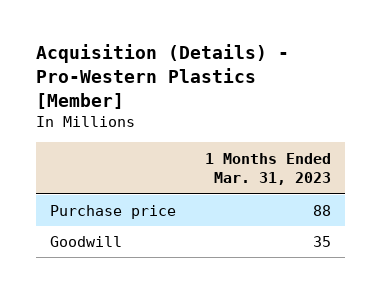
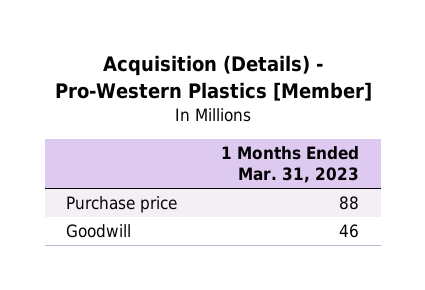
[312,236,331,248] 35 -> [338,224,359,239] 46

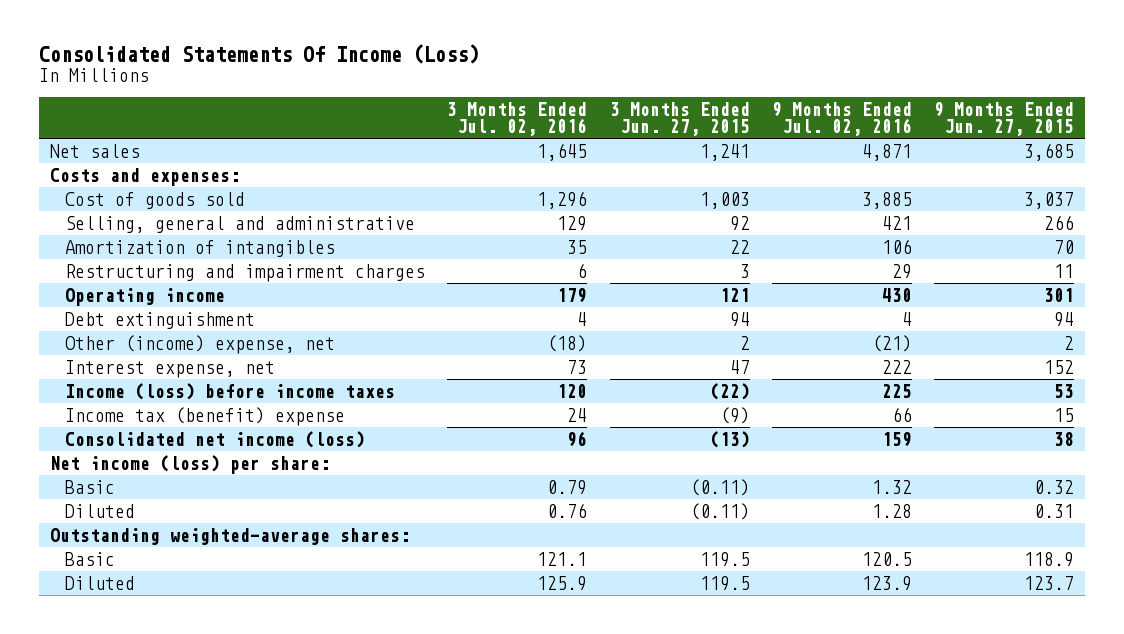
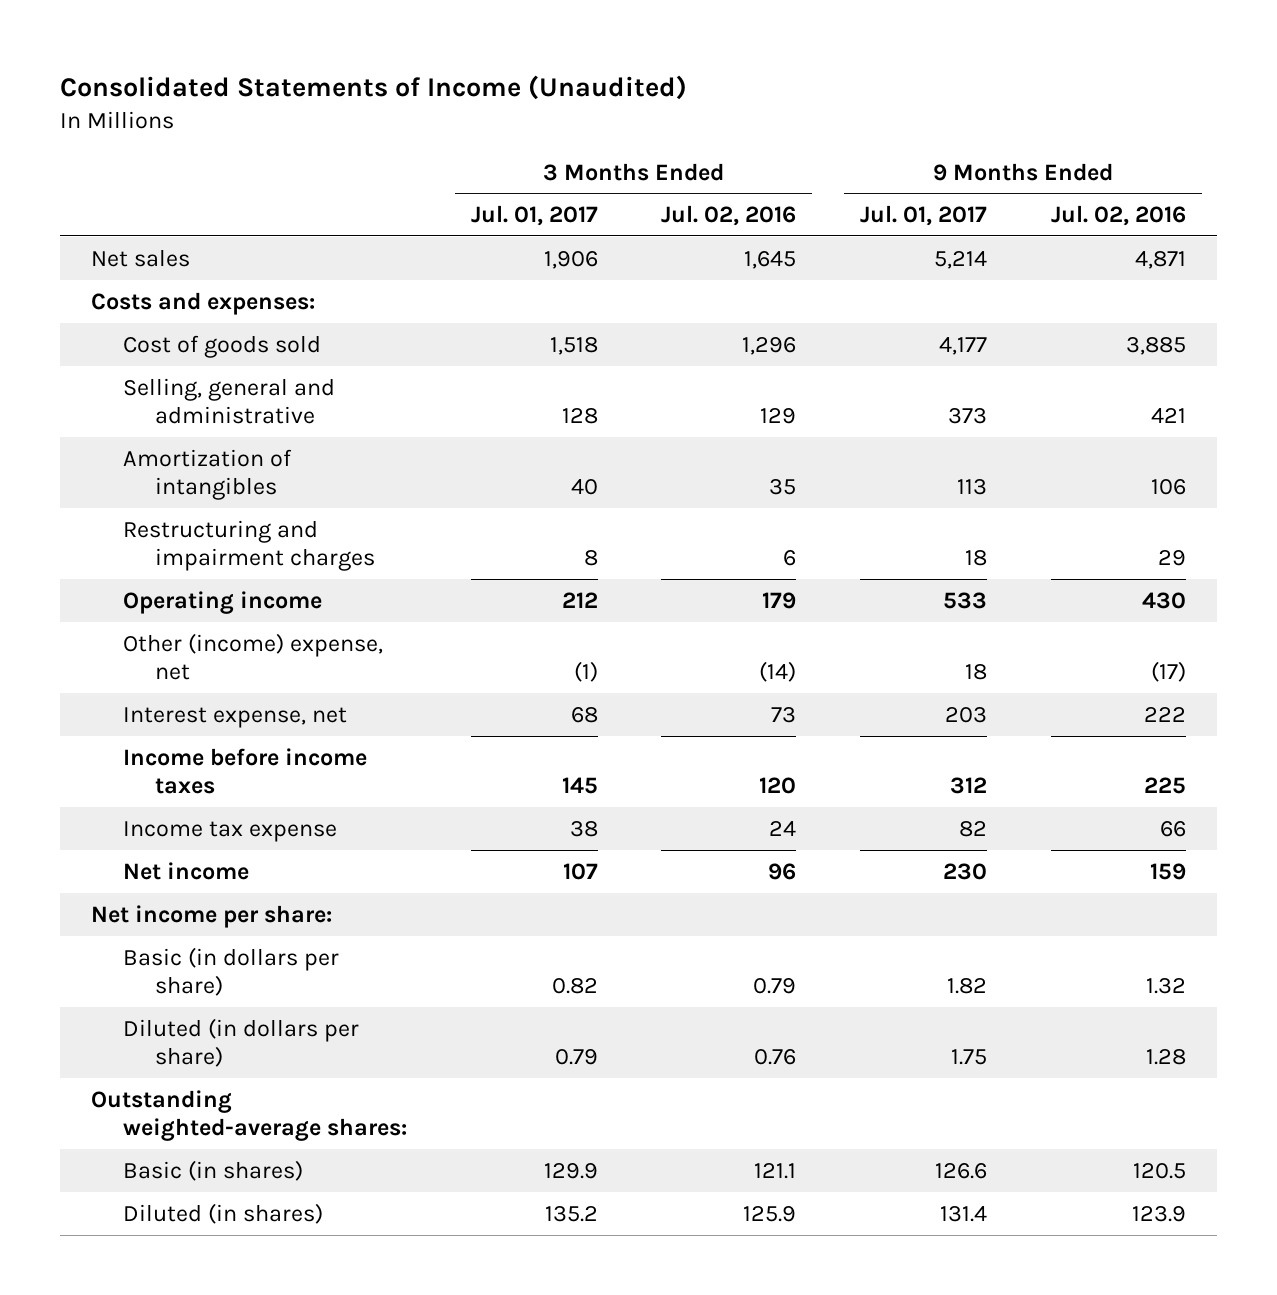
[39,44,480,65] Consolidated Statements Of Income (Loss) -> [59,74,687,100] Consolidated Statements of Income (Unaudited)
[609,101,750,136] 3 Months Ended Jun. 27, 2015 -> none
[933,101,1074,136] 9 Months Ended Jun. 27, 2015 -> none
none -> [470,205,598,227] Jul. 01, 2017
none -> [860,205,988,227] Jul. 01, 2017
[65,311,256,329] Debt extinguishment -> none
[547,334,588,352] (18) -> [759,661,797,683] (14)
[871,334,912,352] (21) -> [1150,661,1186,683] (17)
[65,382,396,400] Income (loss) before income taxes -> [123,747,368,795] Income before income taxes
[65,406,346,426] Income tax (benefit) expense -> [123,820,338,842] Income tax expense
[65,430,366,448] Consolidated net income (loss) -> [123,861,250,880] Net income
[50,454,331,474] Net income (loss) per share: -> [91,904,333,928] Net income per share:
[65,479,116,494] Basic -> [123,946,340,997] Basic (in dollars per share)
[65,503,136,518] Diluted -> [123,1017,360,1068] Diluted (in dollars per share)
[65,551,116,566] Basic -> [123,1159,304,1181] Basic (in shares)
[65,575,136,590] Diluted -> [123,1202,324,1224] Diluted (in shares)

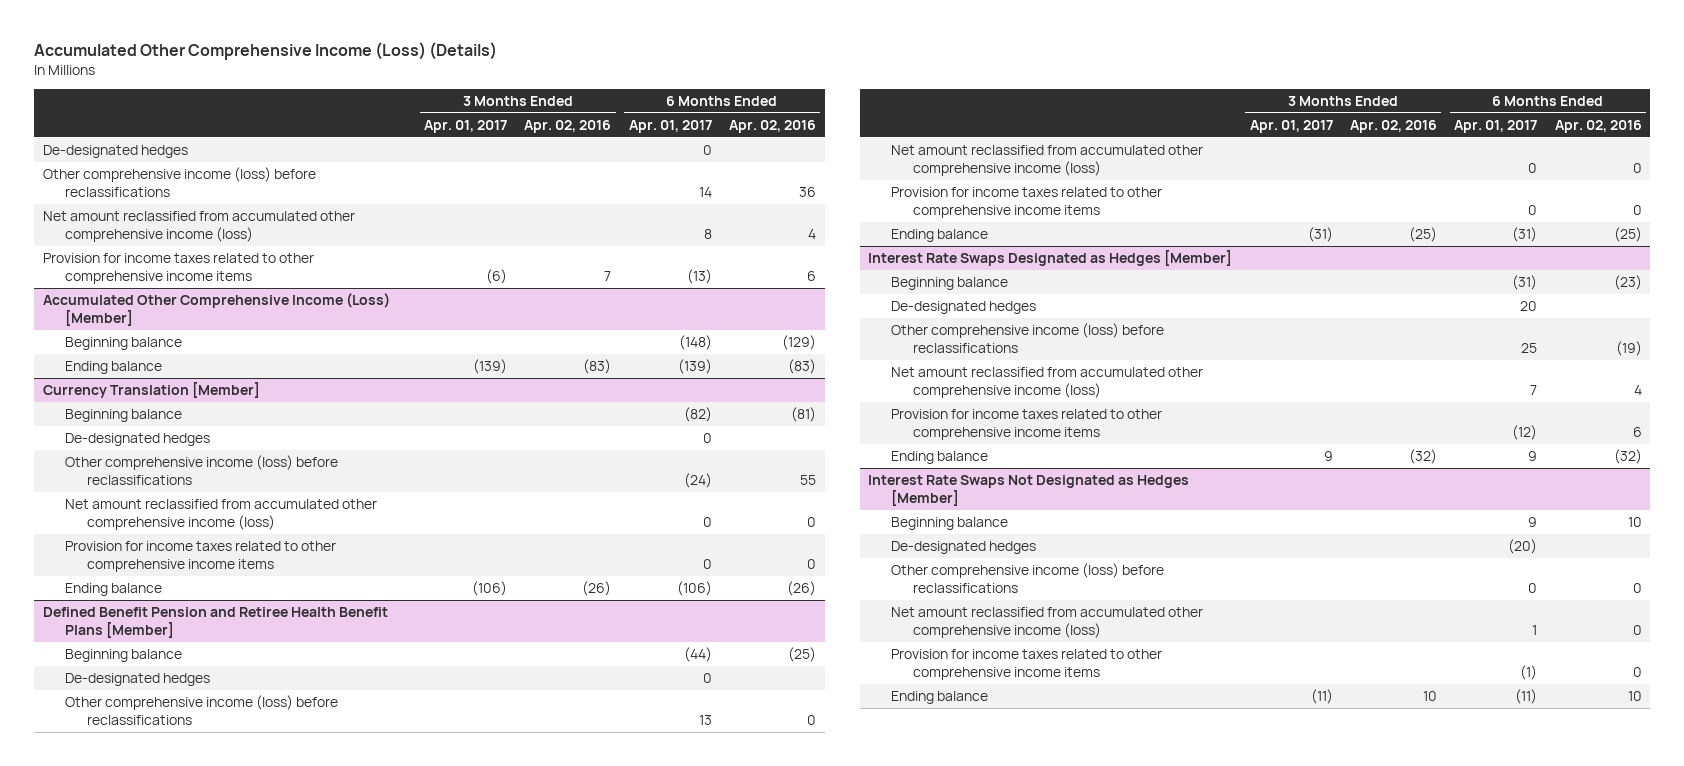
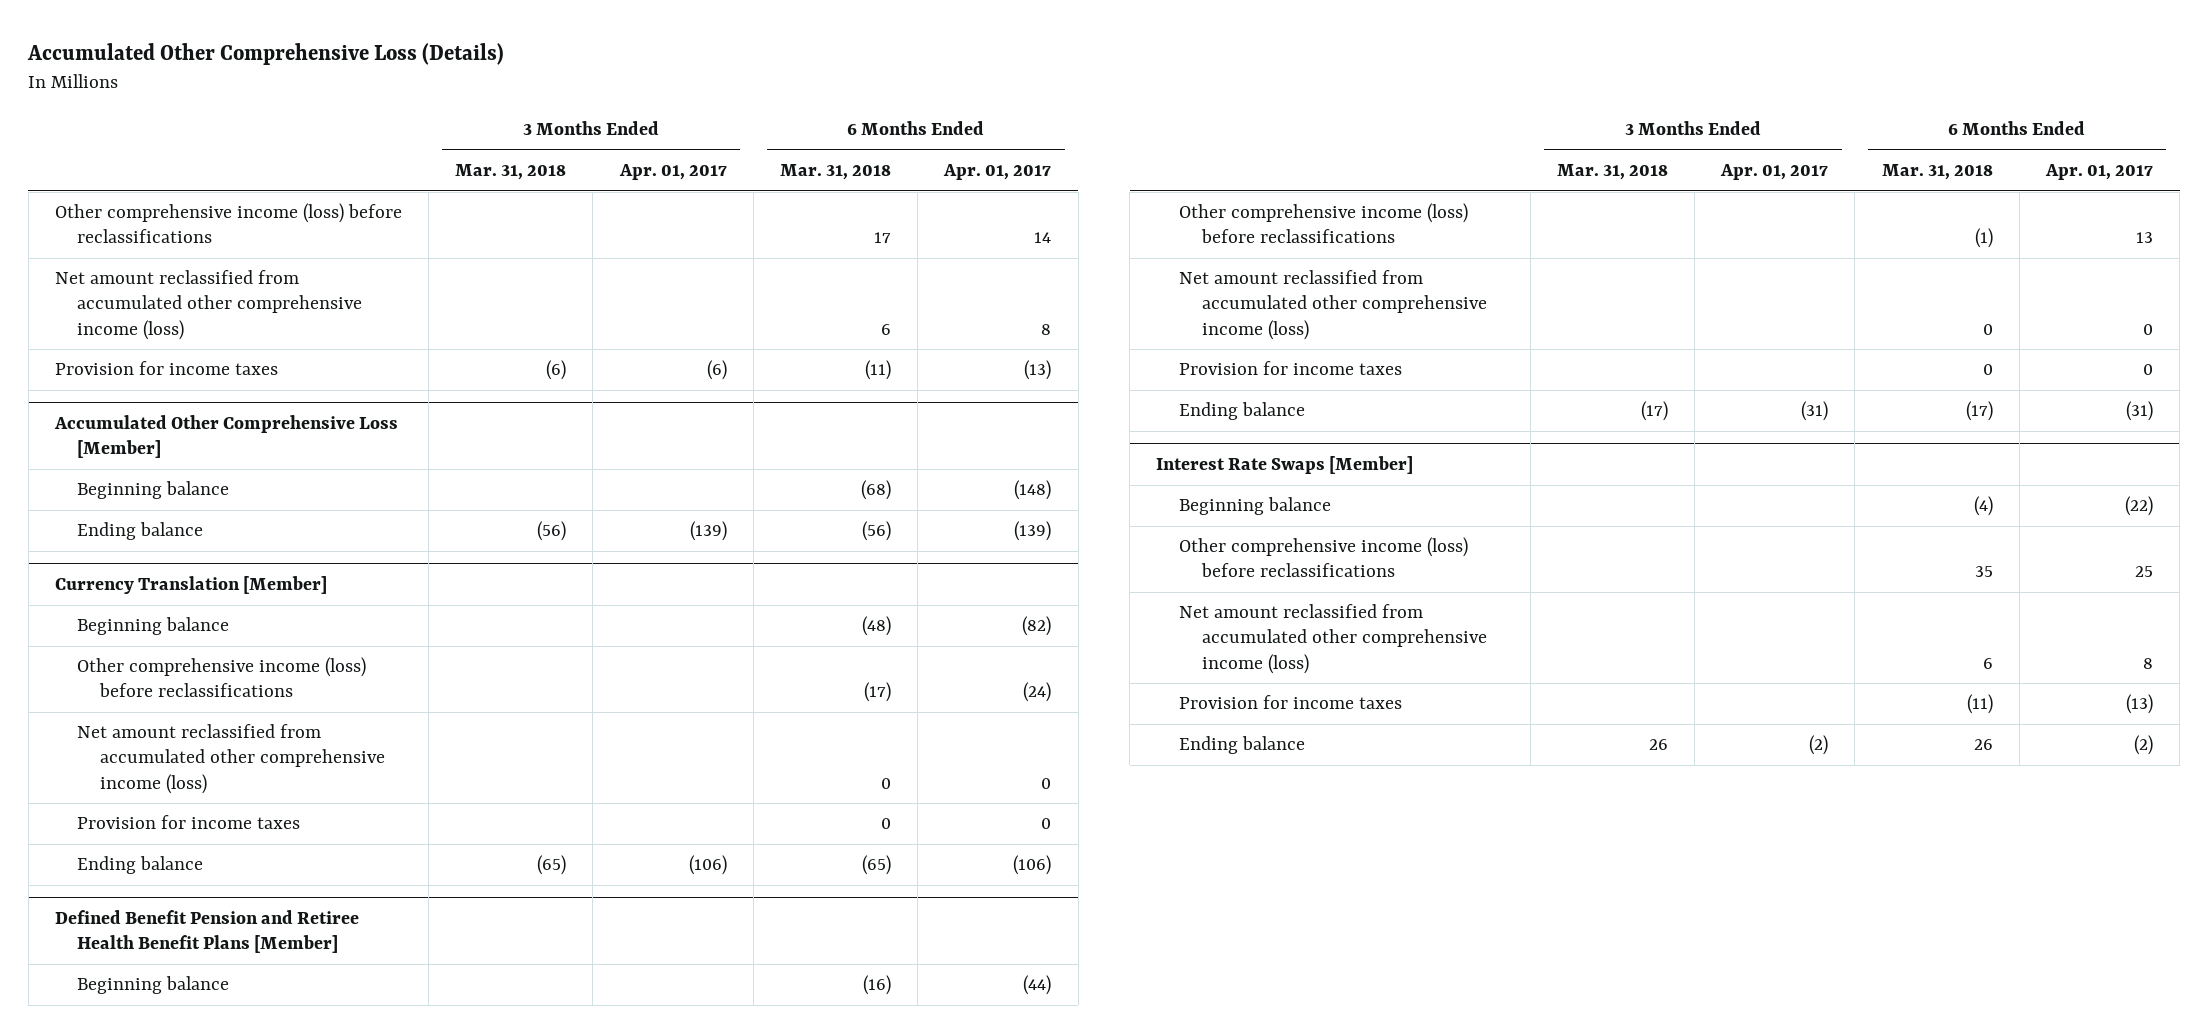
[33,41,497,60] Accumulated Other Comprehensive Income (Loss) (Details) -> [27,43,505,66] Accumulated Other Comprehensive Loss (Details)
[524,119,612,133] Apr. 02, 2016 -> none
[728,119,816,133] Apr. 02, 2016 -> none
none -> [455,164,567,181] Mar. 31, 2018
none -> [779,164,891,181] Mar. 31, 2018
[42,145,188,159] De-designated hedges -> none
[42,253,314,285] Provision for income taxes related to other comprehensive income items -> [54,361,278,376] Provision for income taxes
[42,293,390,327] Accumulated Other Comprehensive Income (Loss) [Member] -> [53,414,398,459] Accumulated Other Comprehensive Loss [Member]
[64,433,210,447] De-designated hedges -> none
[64,541,336,573] Provision for income taxes related to other comprehensive income items -> [77,815,301,830] Provision for income taxes
[64,673,210,687] De-designated hedges -> none
[890,187,1162,219] Provision for income taxes related to other comprehensive income items -> [1179,361,1403,376] Provision for income taxes
[890,301,1036,315] De-designated hedges -> none
[868,250,1233,267] Interest Rate Swaps Designated as Hedges [Member] -> [1156,455,1414,474] Interest Rate Swaps [Member]
[1512,275,1538,291] (31) -> [2125,496,2154,517] (22)
[868,475,1190,507] Interest Rate Swaps Not Designated as Hedges [Member] -> none
[890,517,1008,531] Beginning balance -> none
[890,541,1036,555] De-designated hedges -> none
[890,563,1164,594] Other comprehensive income (loss) before reclassifications -> none
[890,607,1203,639] Net amount reclassified from accumulated other comprehensive income (loss) -> none
[890,649,1162,681] Provision for income taxes related to other comprehensive income items -> none
[890,691,988,705] Ending balance -> none
[1530,385,1538,396] 7 -> [2143,657,2154,669] 8
[890,409,1162,441] Provision for income taxes related to other comprehensive income items -> [1179,695,1403,710] Provision for income taxes
[1512,425,1538,441] (12) -> [2126,694,2154,715] (13)
[1323,451,1333,462] 9 -> [1809,735,1829,756] (2)
[1528,451,1538,462] 9 -> [2134,735,2154,756] (2)

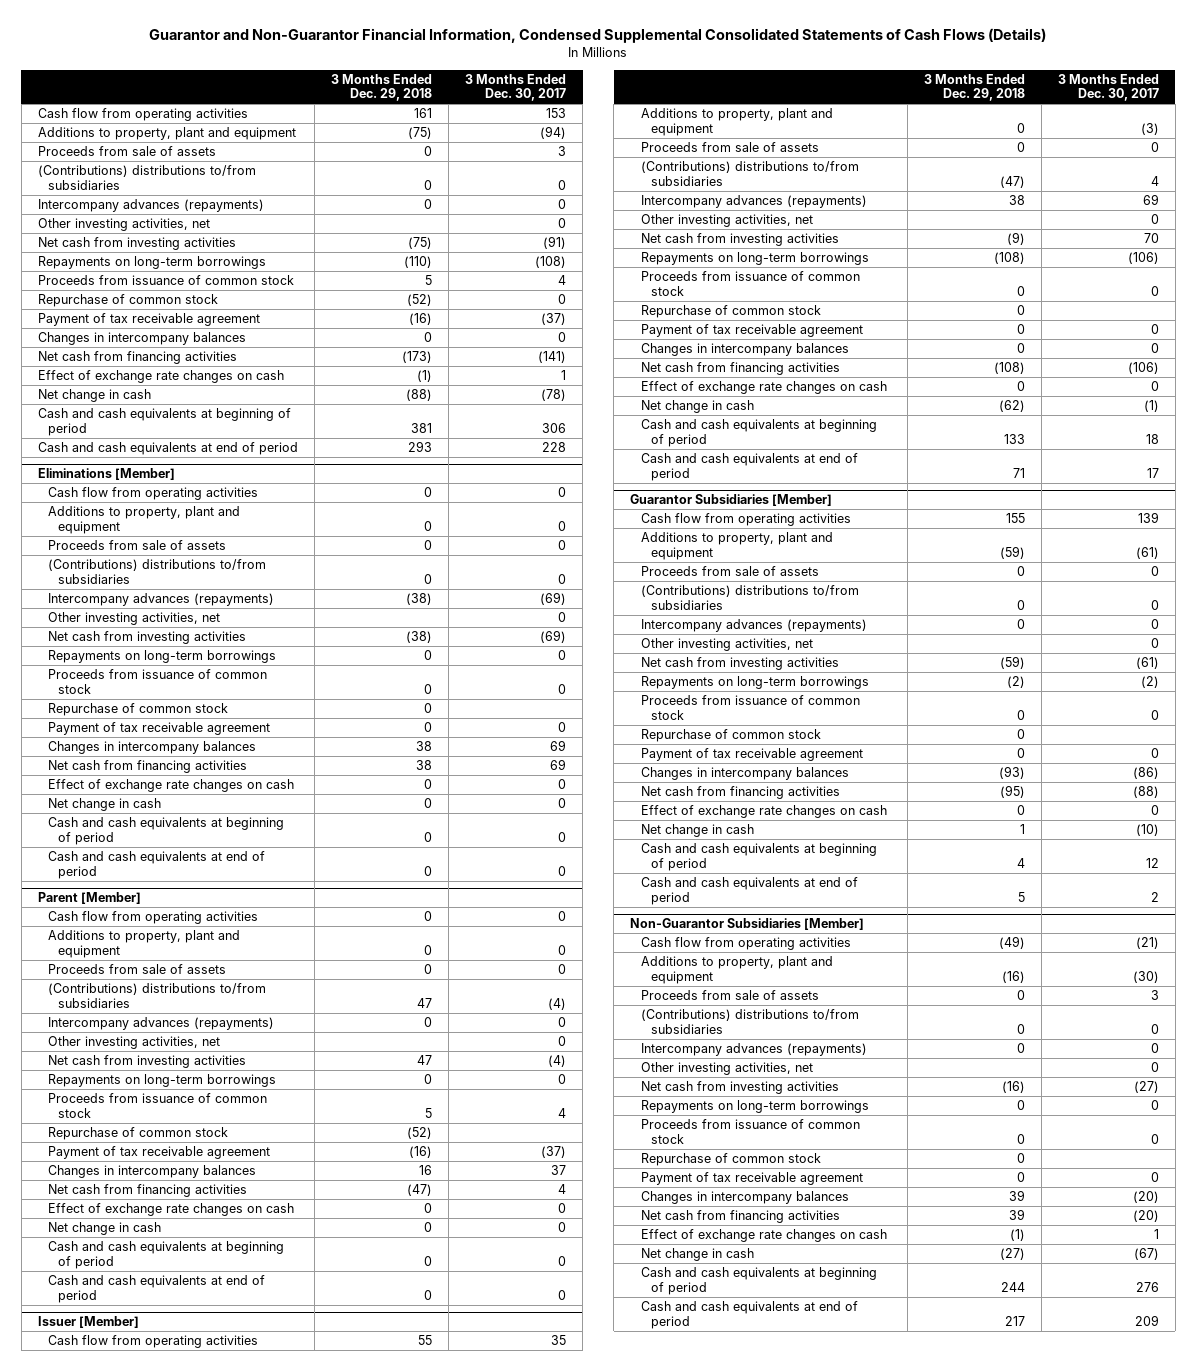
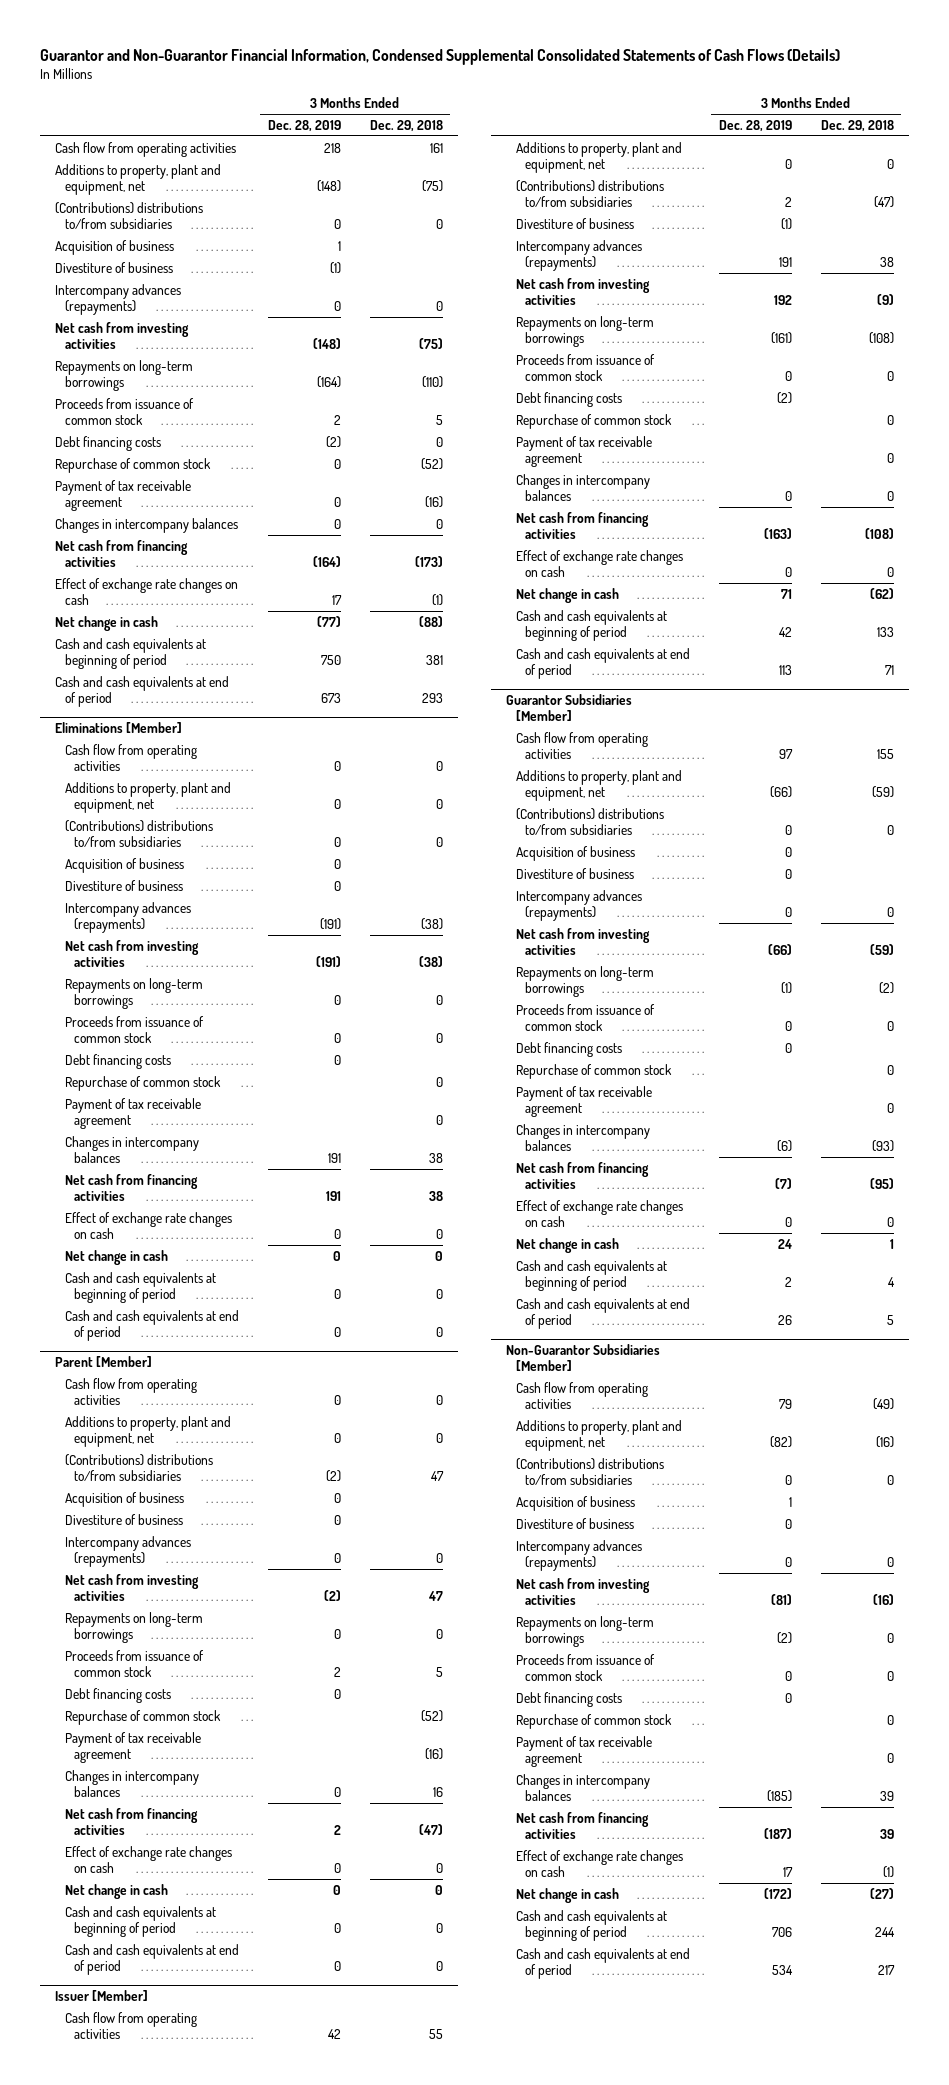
[465,73,567,102] 3 Months Ended Dec. 30, 2017 -> none
none -> [267,119,341,132] Dec. 28, 2019
[37,146,216,157] Proceeds from sale of assets -> none
[37,127,296,141] Additions to property, plant and equipment -> [54,163,221,195] Additions to property, plant and equipment, net
none -> [54,239,174,255] Acquisition of business
none -> [54,261,173,273] Divestiture of business
[37,218,210,232] Other investing activities, net -> none
none -> [54,435,161,451] Debt financing costs
[48,540,227,551] Proceeds from sale of assets -> none
[48,506,241,534] Additions to property, plant and equipment -> [64,781,231,813] Additions to property, plant and equipment, net
none -> [64,857,184,873] Acquisition of business
none -> [64,879,183,891] Divestiture of business
[48,612,221,626] Other investing activities, net -> none
none -> [64,1053,171,1069] Debt financing costs
[48,964,227,975] Proceeds from sale of assets -> none
[48,930,241,958] Additions to property, plant and equipment -> [64,1415,231,1447] Additions to property, plant and equipment, net
none -> [64,1491,184,1507] Acquisition of business
none -> [64,1513,183,1525] Divestiture of business
[48,1036,221,1050] Other investing activities, net -> none
none -> [64,1687,171,1703] Debt financing costs
[640,142,819,153] Proceeds from sale of assets -> none
[640,108,833,136] Additions to property, plant and equipment -> [515,141,682,173] Additions to property, plant and equipment, net
none -> [515,217,634,229] Divestiture of business
[640,214,813,228] Other investing activities, net -> none
none -> [515,391,622,407] Debt financing costs
[640,566,819,577] Proceeds from sale of assets -> none
[640,532,833,560] Additions to property, plant and equipment -> [515,769,682,801] Additions to property, plant and equipment, net
none -> [515,845,635,861] Acquisition of business
none -> [515,867,634,879] Divestiture of business
[640,638,813,652] Other investing activities, net -> none
none -> [515,1041,622,1057] Debt financing costs
[640,990,819,1001] Proceeds from sale of assets -> none
[640,956,833,984] Additions to property, plant and equipment -> [515,1419,682,1451] Additions to property, plant and equipment, net
none -> [515,1495,635,1511] Acquisition of business
none -> [515,1517,634,1529] Divestiture of business
[640,1062,813,1076] Other investing activities, net -> none
none -> [515,1691,622,1707] Debt financing costs

